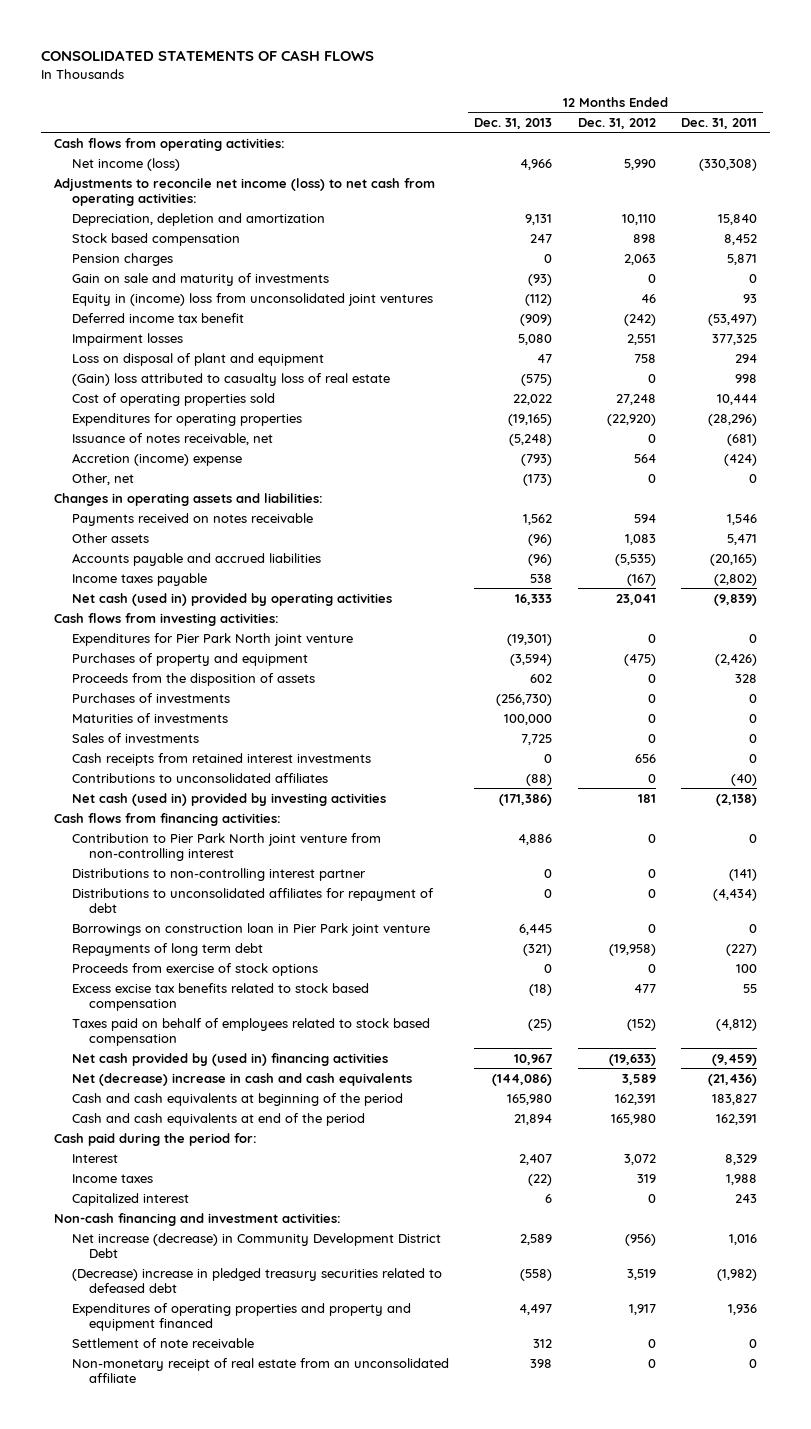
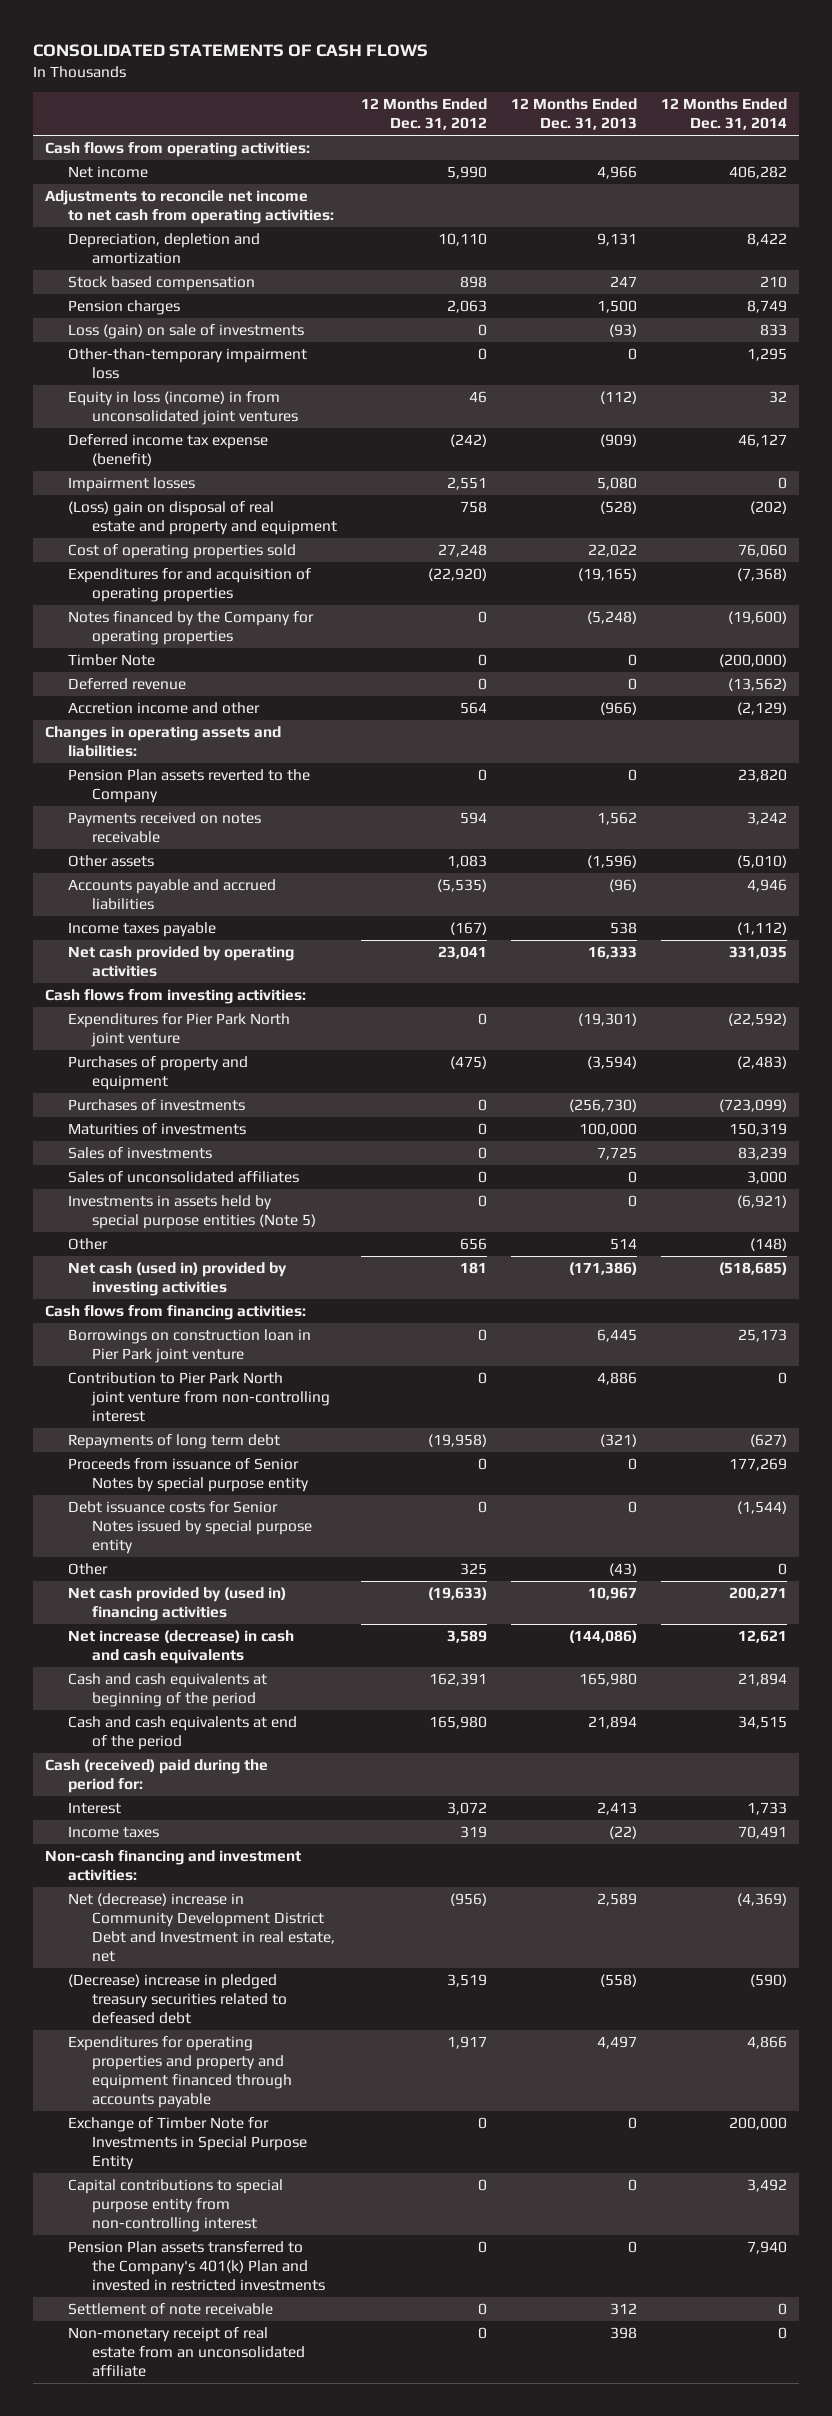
[681,117,758,129] Dec. 31, 2011 -> none
none -> [660,98,787,131] 12 Months Ended Dec. 31, 2014
[71,157,180,171] Net income (loss) -> [68,165,149,178] Net income
[53,177,435,206] Adjustments to reconcile net income (loss) to net cash from operating activities: -> [44,189,335,224] Adjustments to reconcile net income to net cash from operating activities:
[544,253,553,263] 0 -> [597,299,638,313] 1,500
[71,272,329,286] Gain on sale and maturity of investments -> [68,323,305,339] Loss (gain) on sale of investments
none -> [68,347,308,379] Other-than-temporary impairment loss
[71,292,433,306] Equity in (income) loss from unconsolidated joint ventures -> [68,390,299,425] Equity in loss (income) in from unconsolidated joint ventures
[71,312,244,323] Deferred income tax benefit -> [68,433,269,466] Deferred income tax expense (benefit)
[71,372,390,386] (Gain) loss attributed to casualty loss of real estate -> none
[71,352,324,366] Loss on disposal of plant and equipment -> [68,500,338,535] (Loss) gain on disposal of real estate and property and equipment
[537,353,553,363] 47 -> [600,500,638,514] (528)
[71,472,134,485] Other, net -> none
[71,412,302,426] Expenditures for operating properties -> [68,567,312,602] Expenditures for and acquisition of operating properties
[71,432,273,445] Issuance of notes receivable, net -> [68,610,315,645] Notes financed by the Company for operating properties
none -> [68,653,156,666] Timber Note
none -> [68,677,187,690] Deferred revenue
[71,452,242,466] Accretion (income) expense -> [68,701,261,714] Accretion income and other
[521,453,553,466] (793) -> [600,701,638,715] (966)
none -> [68,768,311,803] Pension Plan assets reverted to the Company
[528,533,553,546] (96) -> [587,854,638,868] (1,596)
[71,592,392,606] Net cash (used in) provided by operating activities -> [68,945,295,977] Net cash provided by operating activities
[71,672,315,686] Proceeds from the disposition of assets -> none
[71,752,371,766] Cash receipts from retained interest investments -> none
[71,772,328,783] Contributions to unconsolidated affiliates -> none
none -> [68,1170,300,1183] Sales of unconsolidated affiliates
none -> [68,1194,317,1229] Investments in assets held by special purpose entities (Note 5)
none -> [68,1237,109,1250] Other
[71,867,366,881] Distributions to non-controlling interest partner -> none
[71,887,434,913] Distributions to unconsolidated affiliates for repayment of debt -> none
[71,832,381,861] Contribution to Pier Park North joint venture from non-controlling interest -> [68,1371,331,1422] Contribution to Pier Park North joint venture from non-controlling interest
[71,962,318,976] Proceeds from exercise of stock options -> none
[71,982,369,1011] Excess excise tax benefits related to stock based compensation -> none
[71,1017,430,1046] Taxes paid on behalf of employees related to stock based compensation -> none
none -> [68,1457,310,1492] Proceeds from issuance of Senior Notes by special purpose entity
none -> [68,1500,313,1554] Debt issuance costs for Senior Notes issued by special purpose entity
none -> [68,1562,109,1575] Other
[71,1072,412,1086] Net (decrease) increase in cash and cash equivalents -> [68,1629,295,1664] Net increase (decrease) in cash and cash equivalents
[53,1132,257,1146] Cash paid during the period for: -> [44,1758,268,1793] Cash (received) paid during the period for:
[519,1153,553,1165] 2,407 -> [597,1801,638,1815] 2,413
[71,1192,189,1206] Capitalized interest -> none
[71,1232,441,1258] Net increase (decrease) in Community Development District Debt -> [68,1892,336,1962] Net (decrease) increase in Community Development District Debt and Investment in real estate, net
[71,1302,411,1331] Expenditures of operating properties and property and equipment financed -> [68,2035,293,2108] Expenditures for operating properties and property and equipment financed through accounts payable
none -> [68,2116,308,2170] Exchange of Timber Note for Investments in Special Purpose Entity
none -> [68,2178,284,2232] Capital contributions to special purpose entity from non-controlling interest
none -> [68,2240,326,2291] Pension Plan assets transferred to the Company's 401(k) Plan and invested in restricted investments

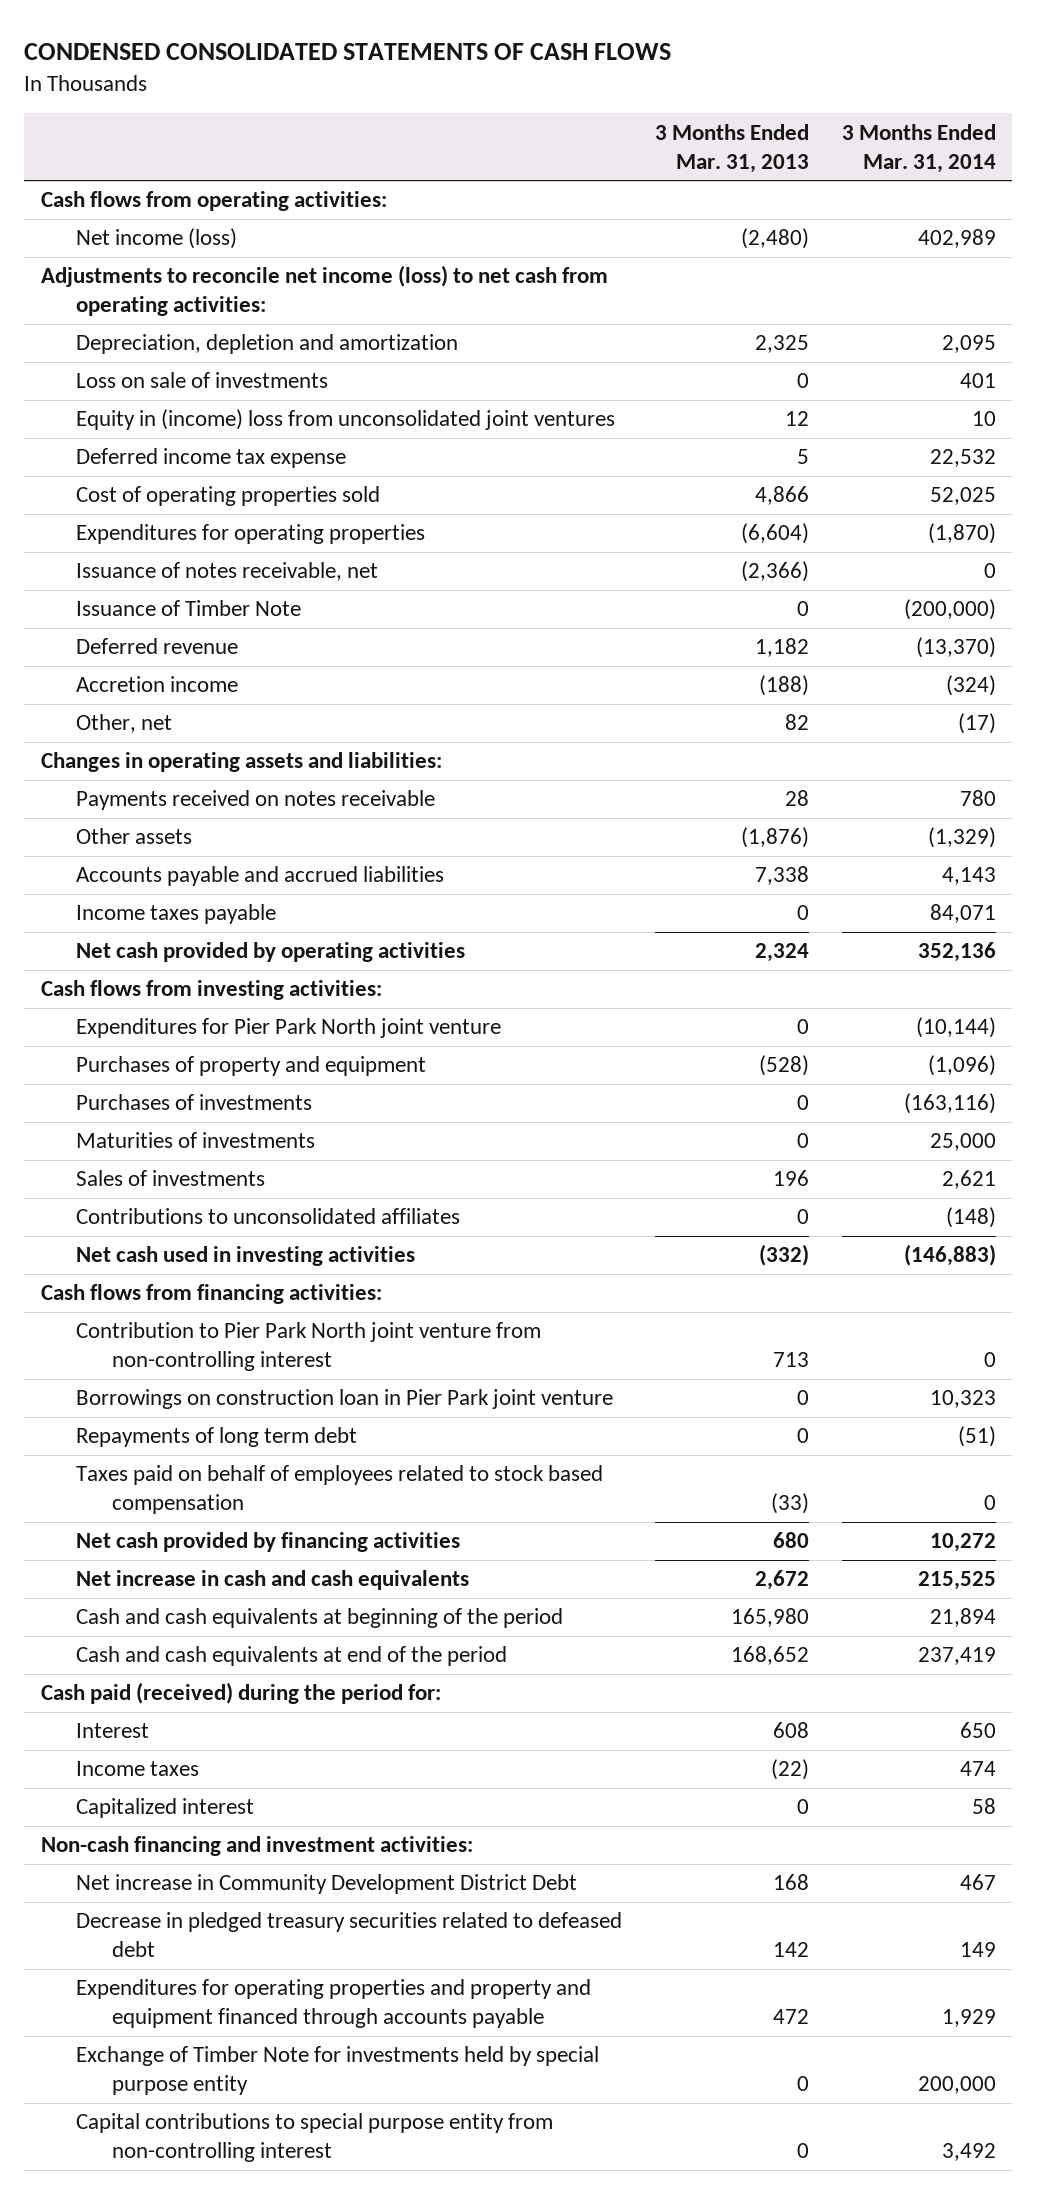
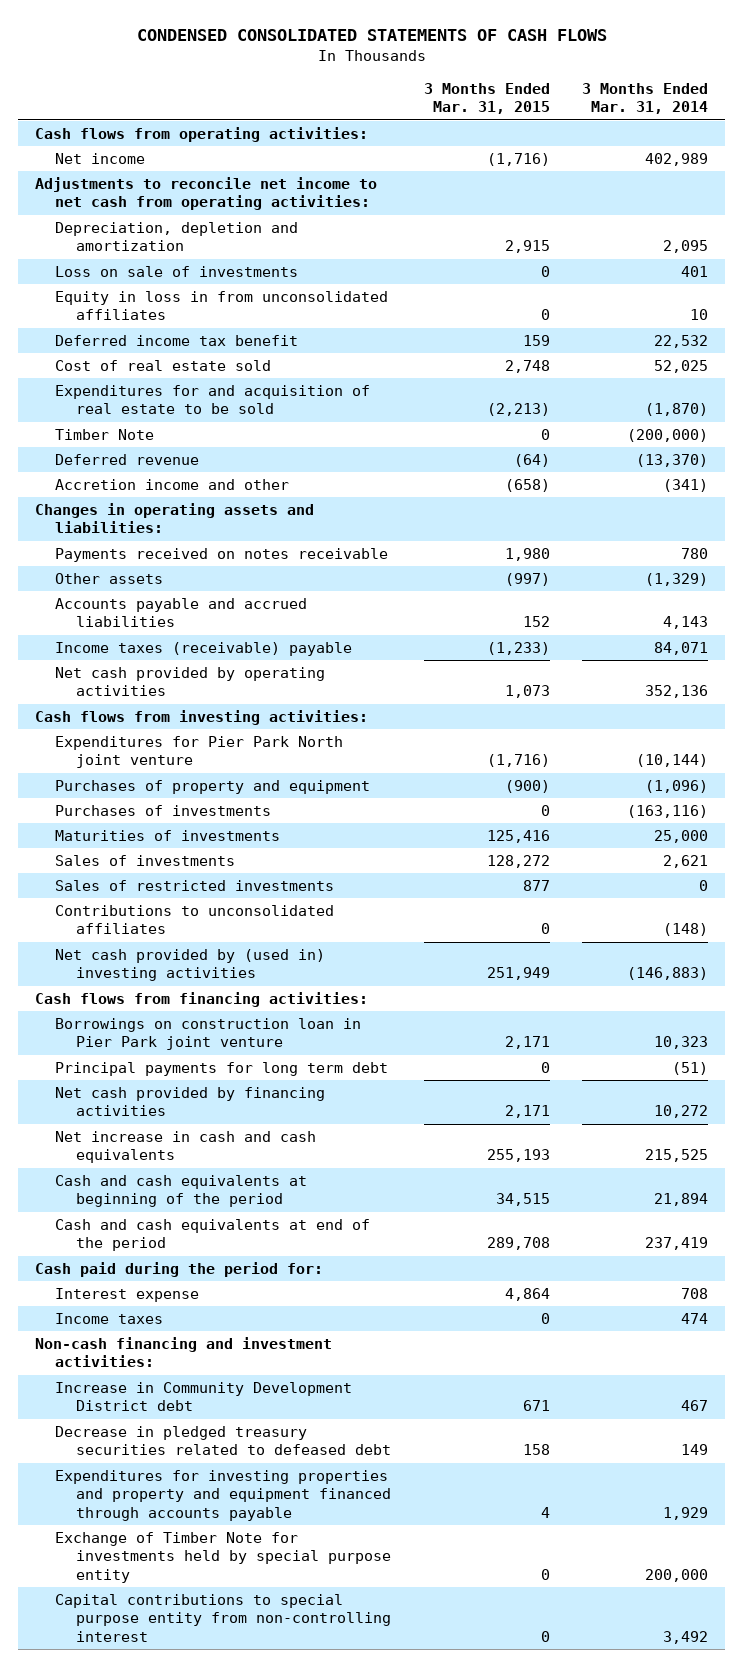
[655,123,810,173] 3 Months Ended Mar. 31, 2013 -> none
none -> [423,82,550,115] 3 Months Ended Mar. 31, 2015
[76,228,238,250] Net income (loss) -> [55,152,146,164] Net income
[40,265,608,317] Adjustments to reconcile net income (loss) to net cash from operating activities: -> [34,176,377,211] Adjustments to reconcile net income to net cash from operating activities:
[76,562,379,582] Issuance of notes receivable, net -> none
[76,409,616,431] Equity in (income) loss from unconsolidated joint ventures -> [55,290,389,321] Equity in loss in from unconsolidated affiliates
[76,448,347,469] Deferred income tax expense -> [55,334,299,346] Deferred income tax benefit
[76,486,381,507] Cost of operating properties sold -> [55,359,272,371] Cost of real estate sold
[76,524,426,545] Expenditures for operating properties -> [55,384,371,415] Expenditures for and acquisition of real estate to be sold
[76,600,302,617] Issuance of Timber Note -> [55,428,155,440] Timber Note
[76,714,173,734] Other, net -> none
[76,676,239,693] Accretion income -> [55,478,290,490] Accretion income and other
[946,675,997,697] (324) -> [663,478,709,492] (341)
[76,904,277,925] Income taxes payable -> [55,641,353,656] Income taxes (receivable) payable
none -> [55,879,335,891] Sales of restricted investments
[76,1246,416,1267] Net cash used in investing activities -> [55,948,326,982] Net cash provided by (used in) investing activities
[76,1322,542,1372] Contribution to Pier Park North joint venture from non-controlling interest -> none
[76,1465,604,1515] Taxes paid on behalf of employees related to stock based compensation -> none
[76,1427,358,1448] Repayments of long term debt -> [55,1061,389,1076] Principal payments for long term debt
[40,1682,441,1705] Cash paid (received) during the period for: -> [34,1261,323,1277] Cash paid during the period for:
[76,1723,150,1739] Interest -> [55,1287,200,1302] Interest expense
[960,1722,997,1739] 650 -> [681,1287,709,1299] 708
[76,1798,255,1819] Capitalized interest -> none
[76,1874,578,1895] Net increase in Community Development District Debt -> [55,1381,353,1412] Increase in Community Development District debt
[76,1979,592,2029] Expenditures for operating properties and property and equipment financed through accounts payable -> [55,1469,391,1522] Expenditures for investing properties and property and equipment financed through accounts payable

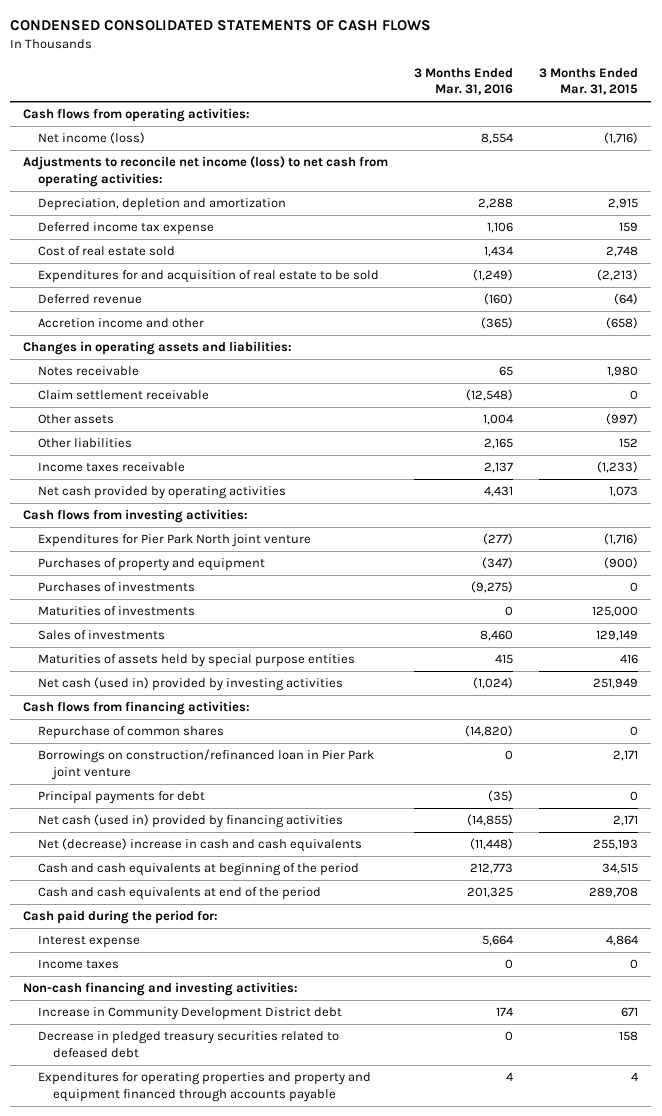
[582,82,709,115] 3 Months Ended Mar. 31, 2014 -> none
none -> [414,68,514,96] 3 Months Ended Mar. 31, 2016
[55,152,146,164] Net income -> [38,132,146,145] Net income (loss)
[34,176,377,211] Adjustments to reconcile net income to net cash from operating activities: -> [23,156,389,187] Adjustments to reconcile net income (loss) to net cash from operating activities:
[55,265,299,277] Loss on sale of investments -> none
[55,290,389,321] Equity in loss in from unconsolidated affiliates -> none
[55,334,299,346] Deferred income tax benefit -> [38,222,215,236] Deferred income tax expense
[55,428,155,440] Timber Note -> none
[55,547,389,562] Payments received on notes receivable -> [38,366,140,377] Notes receivable
none -> [38,390,210,401] Claim settlement receivable
[55,597,308,628] Accounts payable and accrued liabilities -> [38,438,133,449] Other liabilities
[55,641,353,656] Income taxes (receivable) payable -> [38,462,186,473] Income taxes receivable
[55,879,335,891] Sales of restricted investments -> none
[55,904,335,935] Contributions to unconsolidated affiliates -> none
[486,829,550,843] 125,416 -> [592,606,639,618] 125,000
[486,854,550,868] 128,272 -> [596,630,639,642] 129,149
none -> [38,654,356,668] Maturities of assets held by special purpose entities
[55,948,326,982] Net cash provided by (used in) investing activities -> [38,677,344,692] Net cash (used in) provided by investing activities
none -> [38,726,225,740] Repurchase of common shares
[55,1017,362,1051] Borrowings on construction loan in Pier Park joint venture -> [38,749,375,780] Borrowings on construction/refinanced loan in Pier Park joint venture
[55,1061,389,1076] Principal payments for long term debt -> [38,791,206,805] Principal payments for debt
[55,1086,326,1117] Net cash provided by financing activities -> [38,814,344,829] Net cash (used in) provided by financing activities
[55,1130,317,1164] Net increase in cash and cash equivalents -> [38,838,363,853] Net (decrease) increase in cash and cash equivalents
[34,1336,332,1368] Non-cash financing and investment activities: -> [23,982,299,997] Non-cash financing and investing activities:
[55,1531,391,1584] Exchange of Timber Note for investments held by special purpose entity -> none
[55,1593,391,1643] Capital contributions to special purpose entity from non-controlling interest -> none
[55,1469,391,1522] Expenditures for investing properties and property and equipment financed through accounts payable -> [38,1072,372,1102] Expenditures for operating properties and property and equipment financed through accounts payable

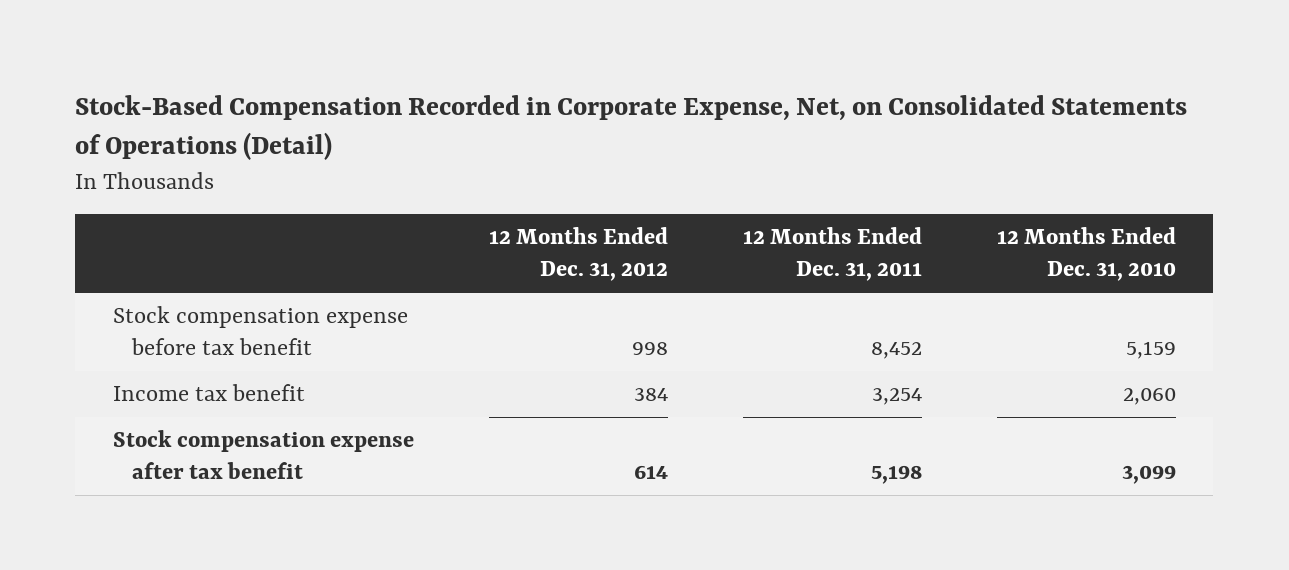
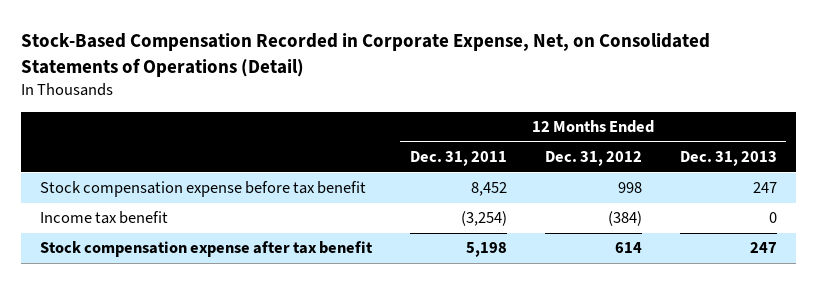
[996,227,1176,282] 12 Months Ended Dec. 31, 2010 -> none
none -> [679,151,777,167] Dec. 31, 2013
[633,388,668,402] 384 -> [607,211,642,227] (384)
[871,388,922,406] 3,254 -> [460,211,507,227] (3,254)

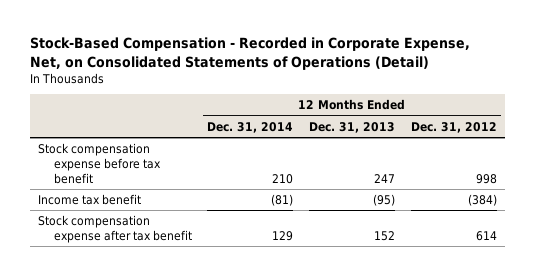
[20,32,710,77] Stock-Based Compensation Recorded in Corporate Expense, Net, on Consolidated Statements of Operations (Detail) -> [29,37,470,70] Stock-Based Compensation - Recorded in Corporate Expense, Net, on Consolidated Statements of Operations (Detail)
[409,151,507,167] Dec. 31, 2011 -> none
none -> [207,121,294,133] Dec. 31, 2014
[768,212,777,224] 0 -> [373,194,396,207] (95)
[749,242,777,254] 247 -> [374,230,396,241] 152

